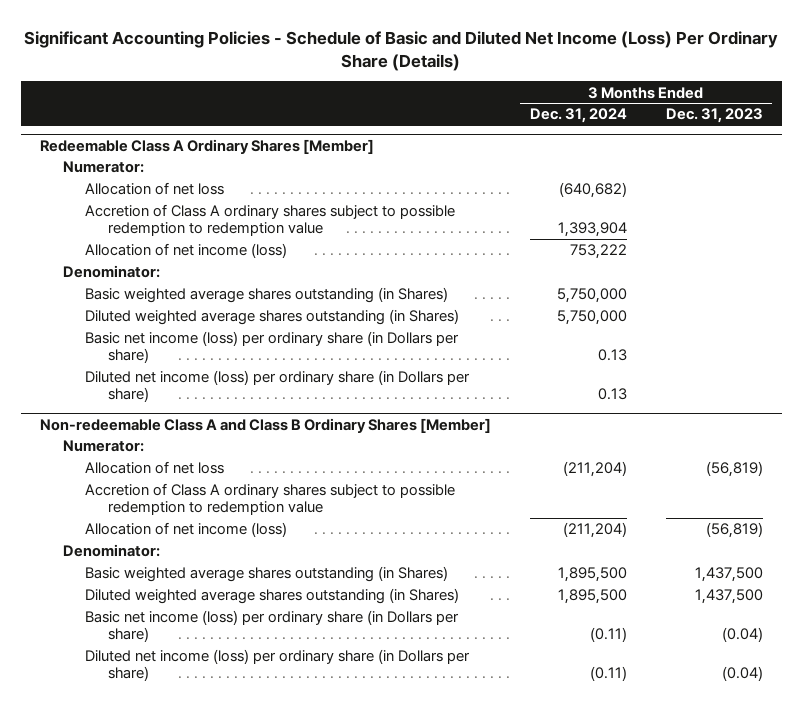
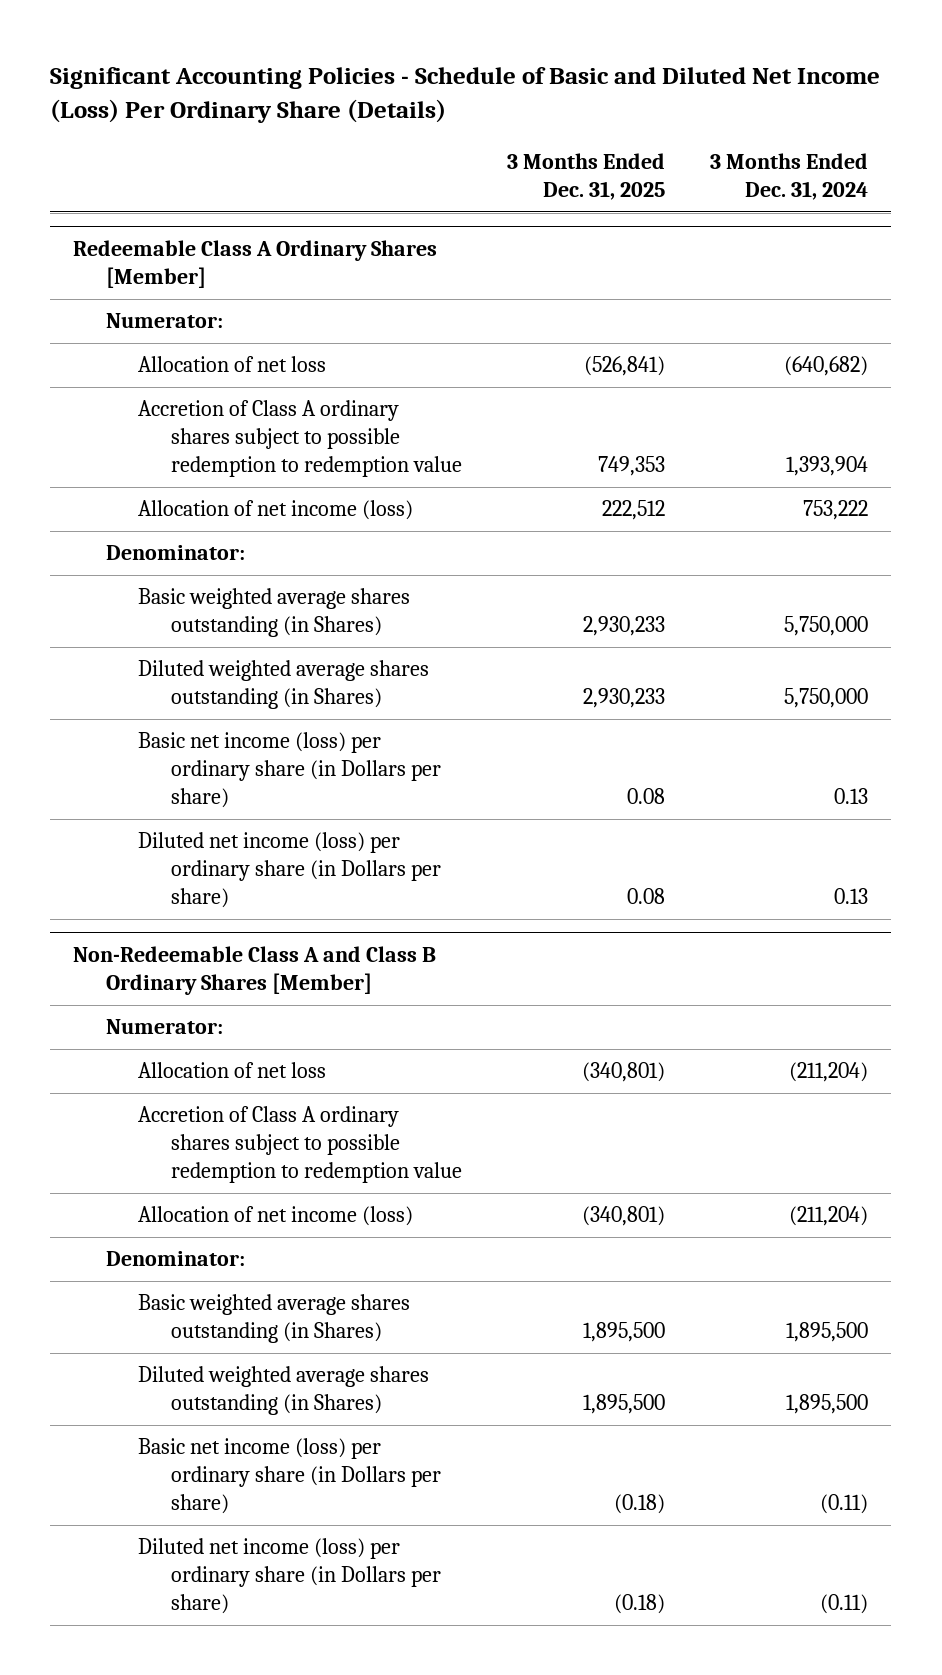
[665,108,763,124] Dec. 31, 2023 -> none
none -> [507,153,666,201] 3 Months Ended Dec. 31, 2025
[40,417,492,433] Non-redeemable Class A and Class B Ordinary Shares [Member] -> [73,946,437,996] Non-Redeemable Class A and Class B Ordinary Shares [Member]

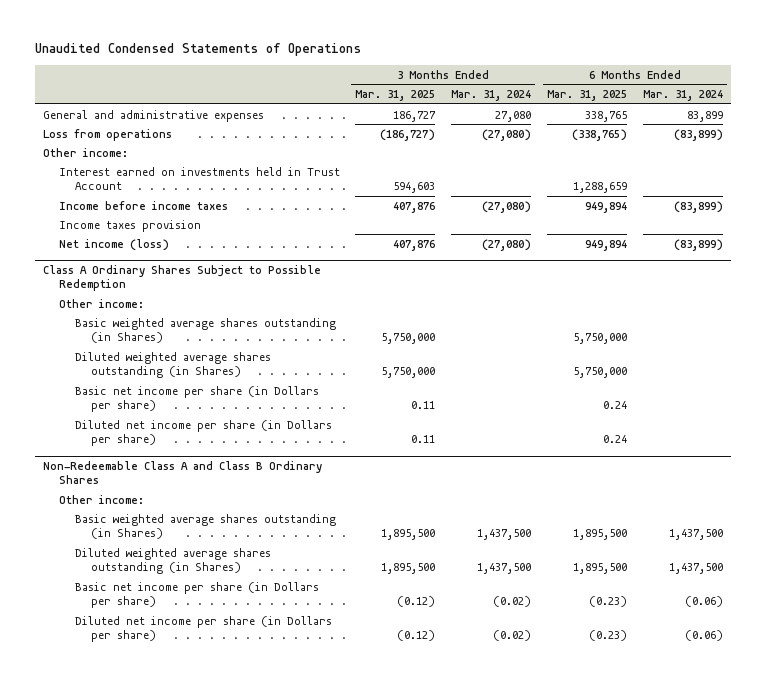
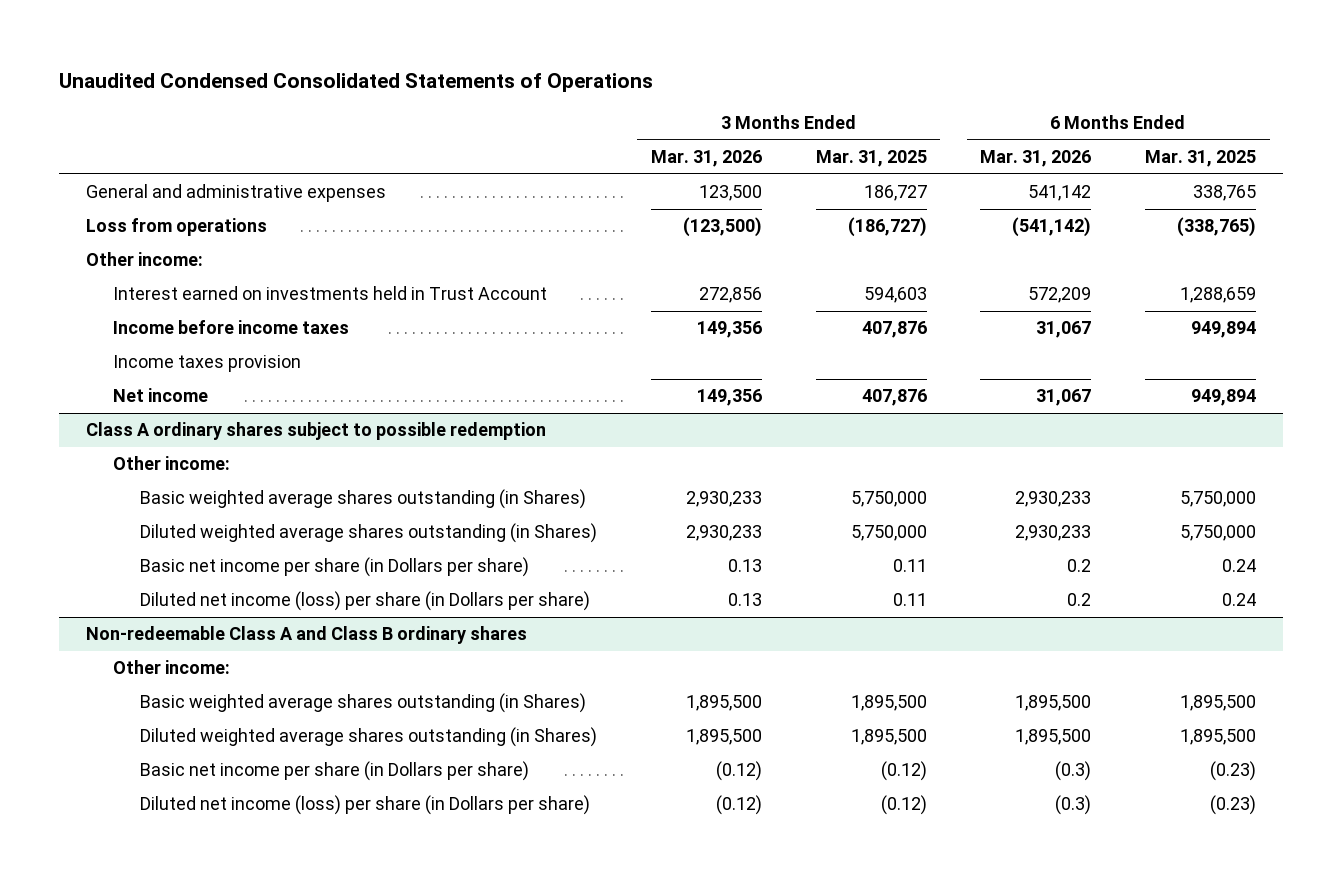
[34,43,361,57] Unaudited Condensed Statements of Operations -> [59,72,654,92] Unaudited Condensed Consolidated Statements of Operations
[451,89,532,101] Mar. 31, 2024 -> none
[642,89,723,101] Mar. 31, 2024 -> none
none -> [650,150,762,168] Mar. 31, 2026
none -> [980,150,1092,168] Mar. 31, 2026
[58,238,169,251] Net income (loss) -> [113,388,209,403] Net income
[42,264,321,292] Class A Ordinary Shares Subject to Possible Redemption -> [86,422,547,441] Class A ordinary shares subject to possible redemption
[74,419,332,447] Diluted net income per share (in Dollars per share) -> [139,591,590,612] Diluted net income (loss) per share (in Dollars per share)
[42,460,322,485] Non-Redeemable Class A and Class B Ordinary Shares -> [86,626,528,645] Non-redeemable Class A and Class B ordinary shares
[74,615,332,643] Diluted net income per share (in Dollars per share) -> [139,795,590,816] Diluted net income (loss) per share (in Dollars per share)

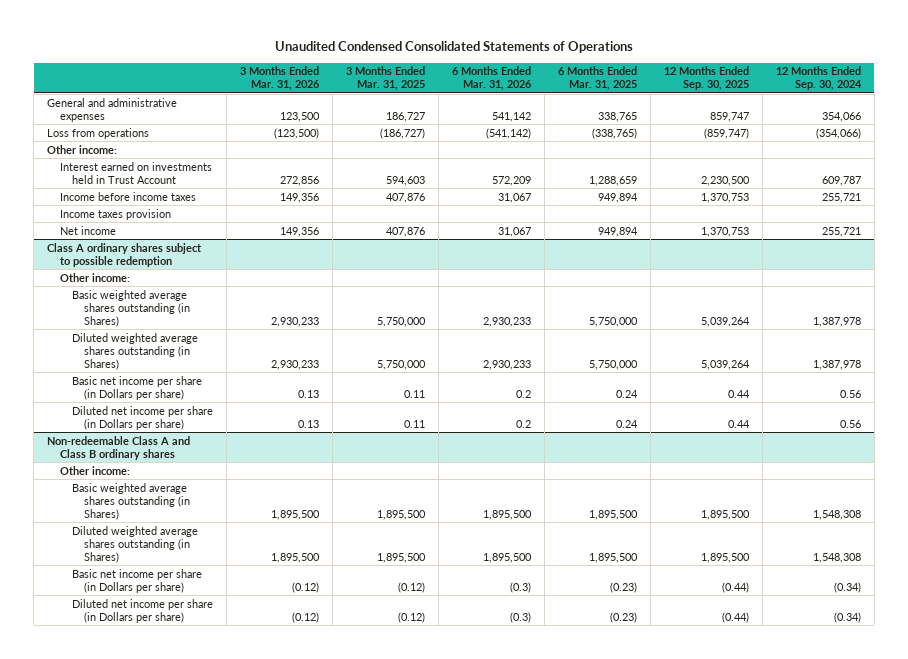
none -> [663,66,749,91] 12 Months Ended Sep. 30, 2025
none -> [775,66,862,91] 12 Months Ended Sep. 30, 2024
[139,591,590,612] Diluted net income (loss) per share (in Dollars per share) -> [71,405,213,430] Diluted net income per share (in Dollars per share)
[139,795,590,816] Diluted net income (loss) per share (in Dollars per share) -> [71,598,213,623] Diluted net income per share (in Dollars per share)

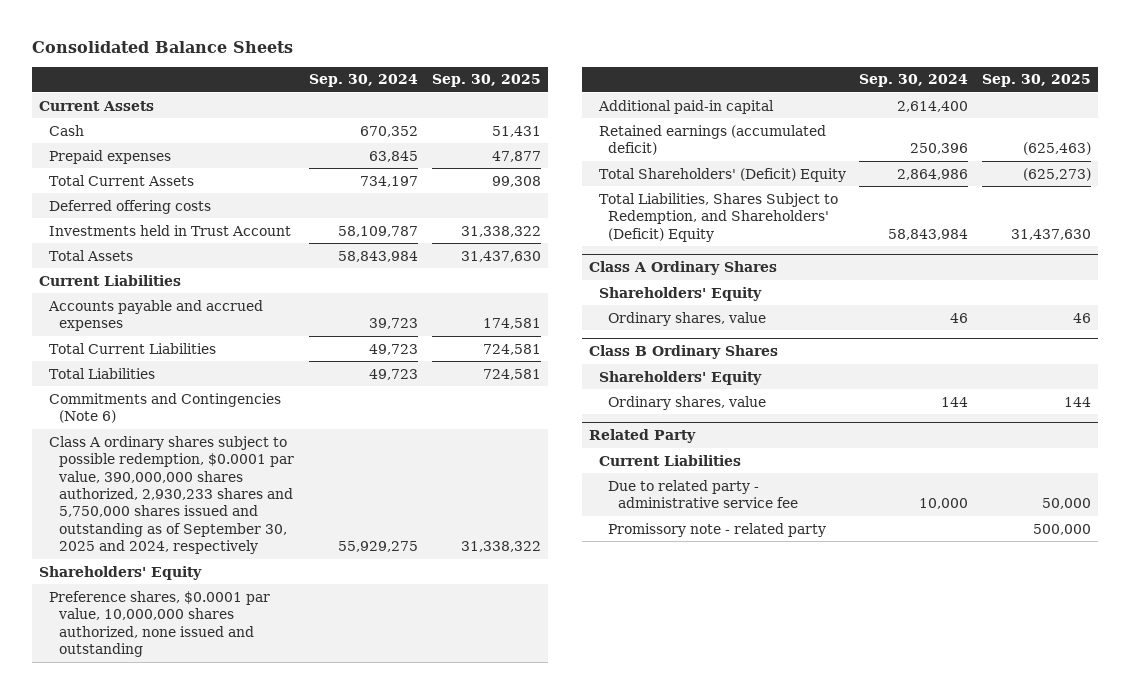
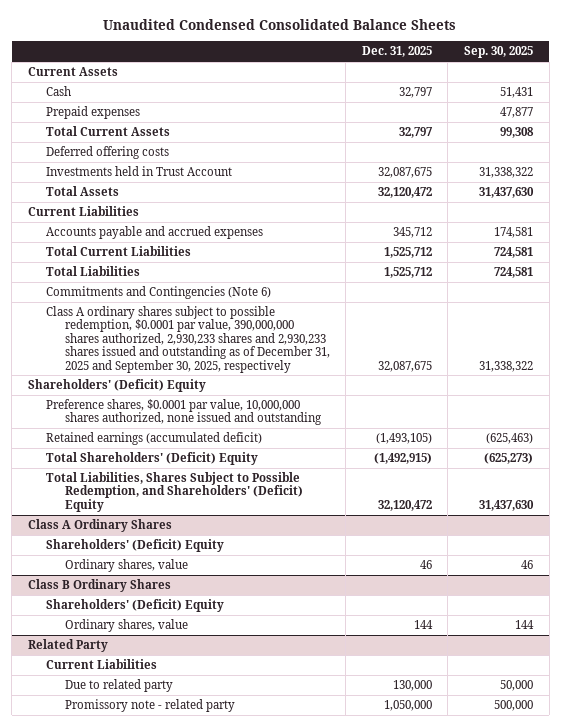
[32,41,294,54] Consolidated Balance Sheets -> [103,18,457,30] Unaudited Condensed Consolidated Balance Sheets
[309,74,419,88] Sep. 30, 2024 -> none
none -> [361,46,432,58] Dec. 31, 2025
[48,435,294,555] Class A ordinary shares subject to possible redemption, $0.0001 par value, 390,000,000 shares authorized, 2,930,233 shares and 5,750,000 shares issued and outstanding as of September 30, 2025 and 2024, respectively -> [46,306,330,373] Class A ordinary shares subject to possible redemption, $0.0001 par value, 390,000,000 shares authorized, 2,930,233 shares and 2,930,233 shares issued and outstanding as of December 31, 2025 and September 30, 2025, respectively
[38,565,202,580] Shareholders' Equity -> [27,379,206,393] Shareholders' (Deficit) Equity
[597,99,774,114] Additional paid-in capital -> none
[598,192,838,242] Total Liabilities, Shares Subject to Redemption, and Shareholders' (Deficit) Equity -> [46,472,303,512] Total Liabilities, Shares Subject to Possible Redemption, and Shareholders' (Deficit) Equity
[598,286,762,301] Shareholders' Equity -> [46,539,225,553] Shareholders' (Deficit) Equity
[598,370,762,385] Shareholders' Equity -> [46,599,225,613] Shareholders' (Deficit) Equity
[608,479,799,509] Due to related party - administrative service fee -> [64,679,173,693] Due to related party

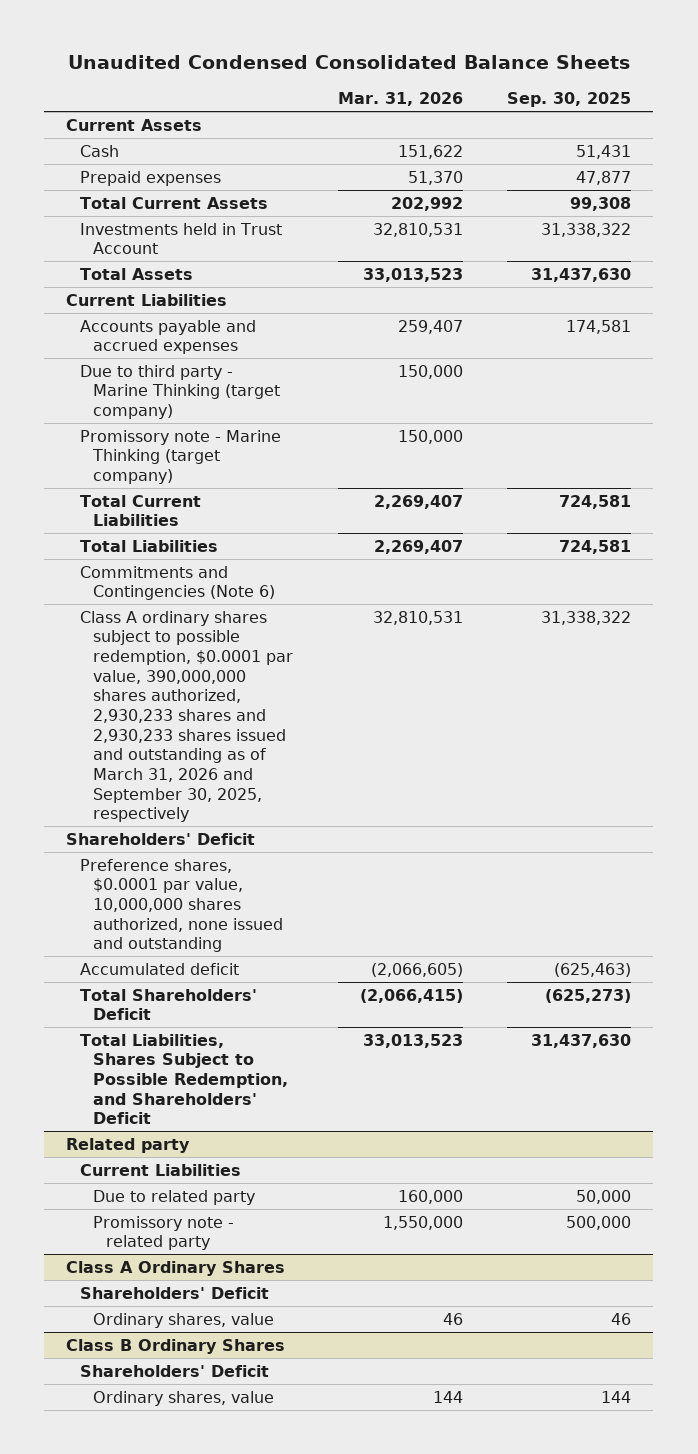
[361,46,432,58] Dec. 31, 2025 -> none
none -> [337,92,463,107] Mar. 31, 2026
[46,146,170,160] Deferred offering costs -> none
none -> [79,364,281,420] Due to third party - Marine Thinking (target company)
none -> [79,429,281,485] Promissory note - Marine Thinking (target company)
[46,306,330,373] Class A ordinary shares subject to possible redemption, $0.0001 par value, 390,000,000 shares authorized, 2,930,233 shares and 2,930,233 shares issued and outstanding as of December 31, 2025 and September 30, 2025, respectively -> [79,610,294,823] Class A ordinary shares subject to possible redemption, $0.0001 par value, 390,000,000 shares authorized, 2,930,233 shares and 2,930,233 shares issued and outstanding as of March 31, 2026 and September 30, 2025, respectively
[27,379,206,393] Shareholders' (Deficit) Equity -> [66,832,256,845] Shareholders' Deficit
[46,432,263,446] Retained earnings (accumulated deficit) -> [79,962,239,975] Accumulated deficit
[46,452,259,466] Total Shareholders' (Deficit) Equity -> [79,988,257,1021] Total Shareholders' Deficit
[46,472,303,512] Total Liabilities, Shares Subject to Possible Redemption, and Shareholders' (Deficit) Equity -> [79,1033,289,1125] Total Liabilities, Shares Subject to Possible Redemption, and Shareholders' Deficit
none -> [66,1137,191,1153] Related party
none -> [79,1163,241,1176] Current Liabilities
none -> [93,1189,256,1205] Due to related party
none -> [93,1215,235,1251] Promissory note - related party
[46,539,225,553] Shareholders' (Deficit) Equity -> [79,1286,269,1299] Shareholders' Deficit
[46,599,225,613] Shareholders' (Deficit) Equity -> [79,1364,269,1377] Shareholders' Deficit
[27,639,108,653] Related Party -> none
[46,659,158,670] Current Liabilities -> none
[64,679,173,693] Due to related party -> none
[64,699,235,713] Promissory note - related party -> none

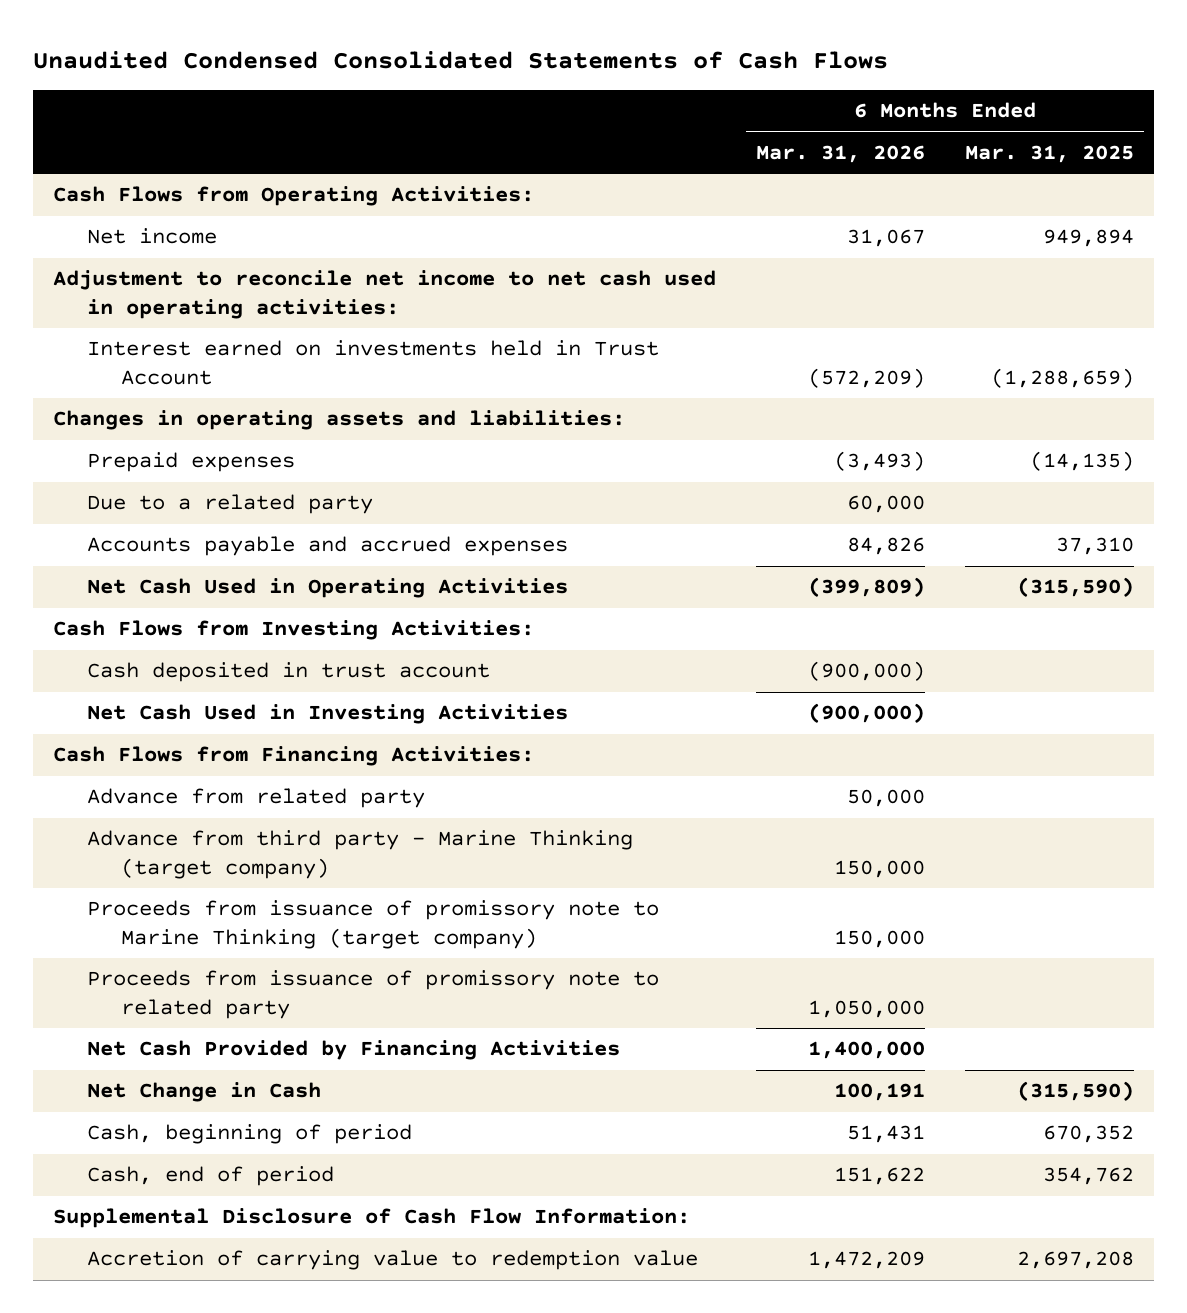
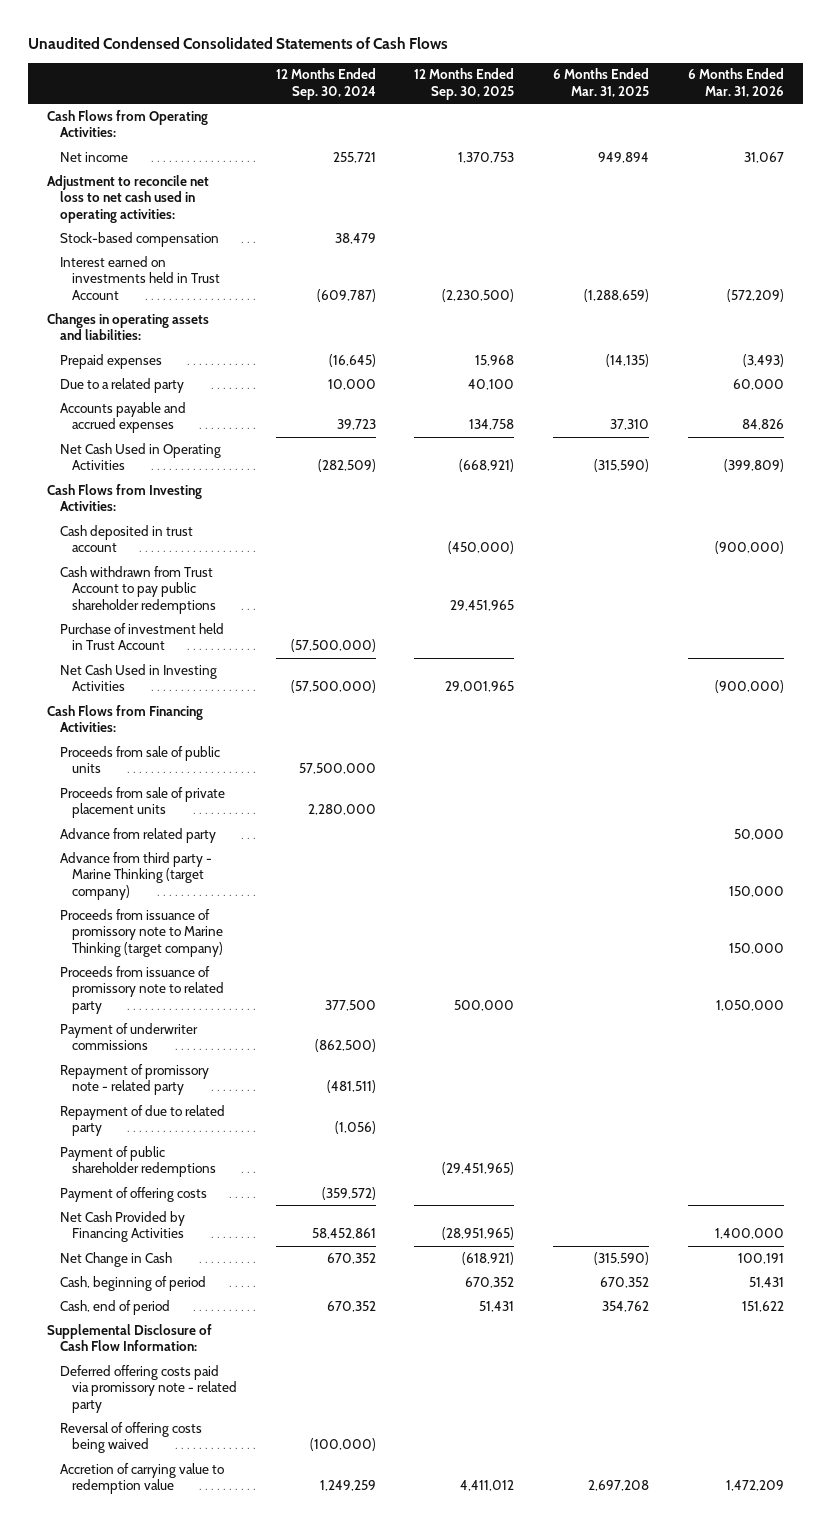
none -> [275,68,376,101] 12 Months Ended Sep. 30, 2024
none -> [414,68,515,101] 12 Months Ended Sep. 30, 2025
[52,270,716,319] Adjustment to reconcile net income to net cash used in operating activities: -> [47,174,210,224] Adjustment to reconcile net loss to net cash used in operating activities:
none -> [59,231,219,247] Stock-based compensation
none -> [59,565,217,615] Cash withdrawn from Trust Account to pay public shareholder redemptions
none -> [59,622,224,651] Purchase of investment held in Trust Account
none -> [59,745,220,774] Proceeds from sale of public units
none -> [59,786,225,819] Proceeds from sale of private placement units
none -> [59,1022,198,1051] Payment of underwriter commissions
none -> [59,1063,209,1096] Repayment of promissory note - related party
none -> [59,1104,225,1137] Repayment of due to related party
none -> [59,1145,217,1178] Payment of public shareholder redemptions
none -> [59,1186,207,1202] Payment of offering costs
none -> [59,1364,238,1414] Deferred offering costs paid via promissory note - related party
none -> [59,1421,202,1454] Reversal of offering costs being waived

